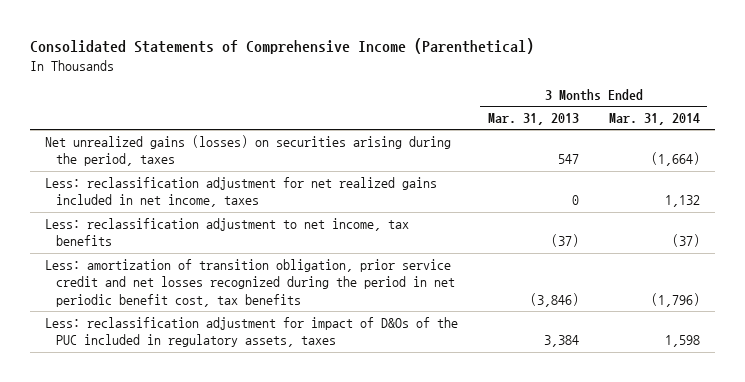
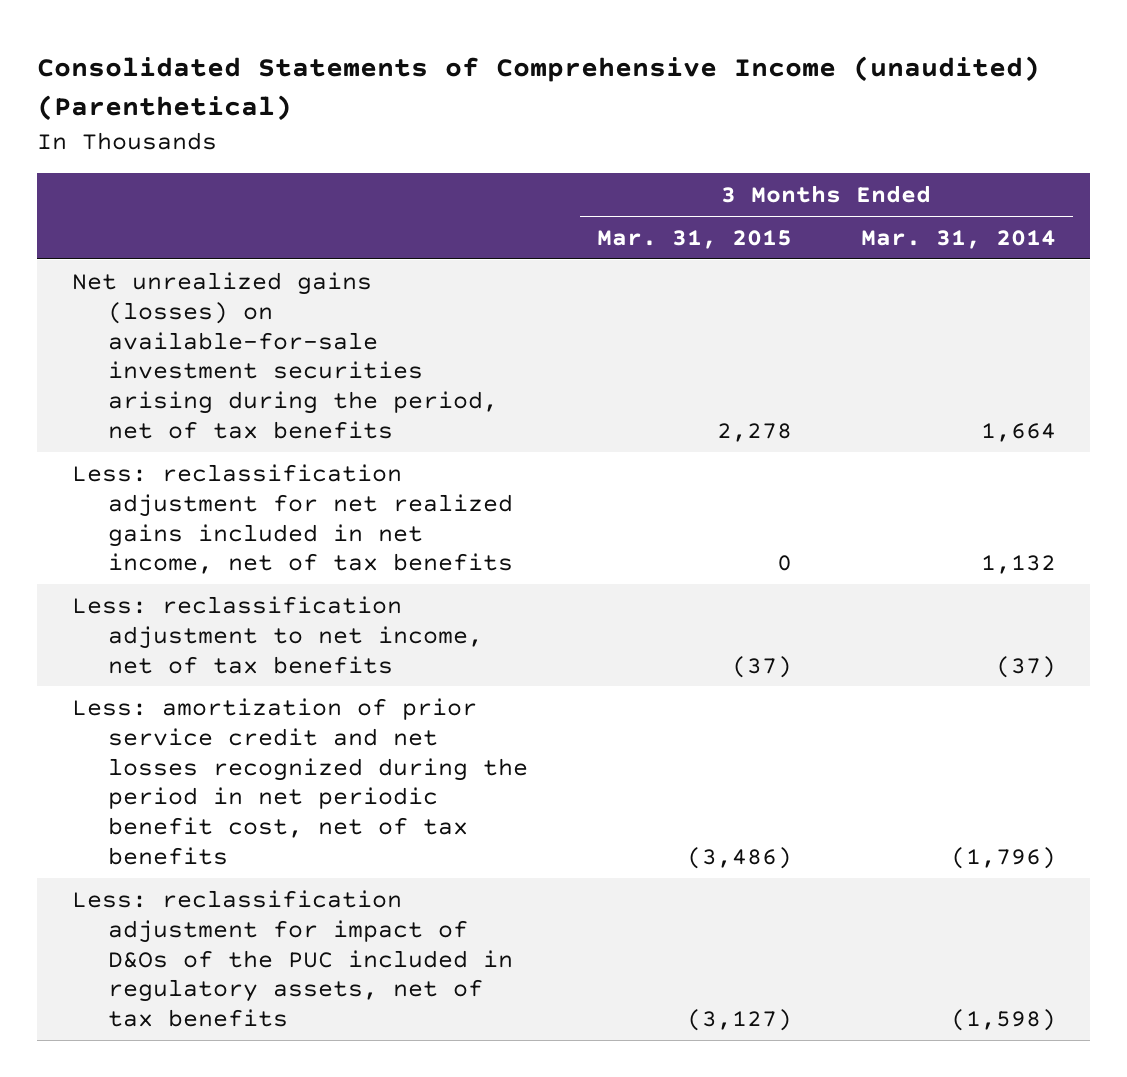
[30,38,535,55] Consolidated Statements of Comprehensive Income (Parenthetical) -> [37,56,1041,121] Consolidated Statements of Comprehensive Income (unaudited) (Parenthetical)
[487,113,579,126] Mar. 31, 2013 -> none
none -> [596,229,792,249] Mar. 31, 2015
[44,134,451,167] Net unrealized gains (losses) on securities arising during the period, taxes -> [71,271,498,440] Net unrealized gains (losses) on available-for-sale investment securities arising during the period, net of tax benefits
[650,152,700,167] (1,664) -> [980,423,1056,443] 1,664
[44,176,437,208] Less: reclassification adjustment for net realized gains included in net income, taxes -> [71,463,513,575] Less: reclassification adjustment for net realized gains included in net income, net of tax benefits
[44,217,409,247] Less: reclassification adjustment to net income, tax benefits -> [71,595,483,674] Less: reclassification adjustment to net income, net of tax benefits
[44,258,455,307] Less: amortization of transition obligation, prior service credit and net losses recognized during the period in net periodic benefit cost, tax benefits -> [71,697,528,866] Less: amortization of prior service credit and net losses recognized during the period in net periodic benefit cost, net of tax benefits
[44,316,458,348] Less: reclassification adjustment for impact of D&Os of the PUC included in regulatory assets, taxes -> [71,889,513,1028] Less: reclassification adjustment for impact of D&Os of the PUC included in regulatory assets, net of tax benefits
[664,335,700,348] 1,598 -> [950,1009,1056,1032] (1,598)

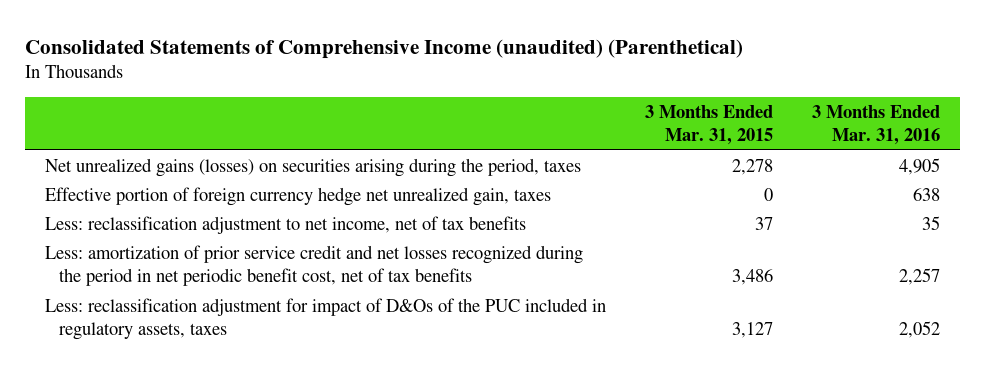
[860,229,1056,249] Mar. 31, 2014 -> none
none -> [812,104,941,146] 3 Months Ended Mar. 31, 2016
[71,463,513,575] Less: reclassification adjustment for net realized gains included in net income, net of tax benefits -> none
[71,271,498,440] Net unrealized gains (losses) on available-for-sale investment securities arising during the period, net of tax benefits -> [44,157,581,177] Net unrealized gains (losses) on securities arising during the period, taxes
none -> [44,186,551,206] Effective portion of foreign currency hedge net unrealized gain, taxes
[731,655,792,678] (37) -> [754,216,773,230] 37
[686,847,792,870] (3,486) -> [731,269,773,286] 3,486
[71,889,513,1028] Less: reclassification adjustment for impact of D&Os of the PUC included in regulatory assets, net of tax benefits -> [44,297,606,341] Less: reclassification adjustment for impact of D&Os of the PUC included in regulatory assets, taxes
[686,1009,792,1032] (3,127) -> [731,322,773,339] 3,127

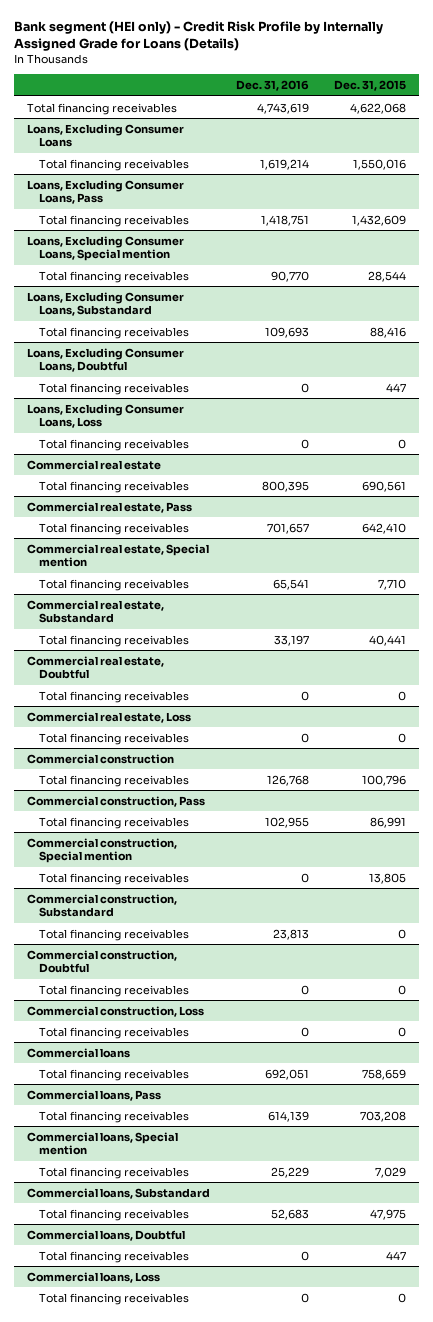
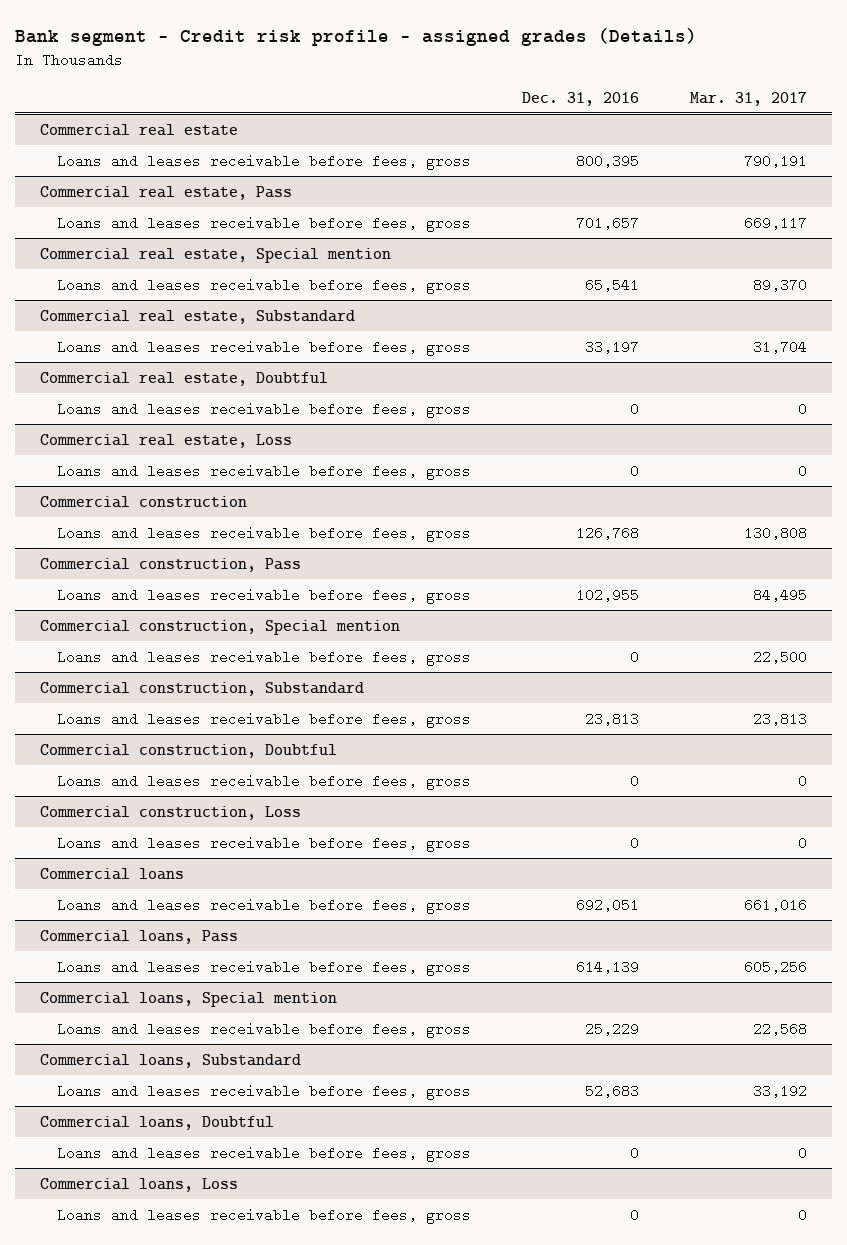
[14,21,384,52] Bank segment (HEI only) - Credit Risk Profile by Internally Assigned Grade for Loans (Details) -> [15,27,698,46] Bank segment - Credit risk profile - assigned grades (Details)
[334,80,407,92] Dec. 31, 2015 -> none
none -> [689,91,807,106] Mar. 31, 2017
[27,102,178,115] Total financing receivables -> none
[27,123,185,148] Loans, Excluding Consumer Loans -> none
[39,158,190,171] Total financing receivables -> none
[27,179,185,205] Loans, Excluding Consumer Loans, Pass -> none
[39,214,190,227] Total financing receivables -> none
[27,235,185,262] Loans, Excluding Consumer Loans, Special mention -> none
[39,270,190,283] Total financing receivables -> none
[27,291,185,317] Loans, Excluding Consumer Loans, Substandard -> none
[39,326,190,339] Total financing receivables -> none
[27,347,185,373] Loans, Excluding Consumer Loans, Doubtful -> none
[39,382,190,395] Total financing receivables -> none
[27,403,185,429] Loans, Excluding Consumer Loans, Loss -> none
[39,438,190,451] Total financing receivables -> none
[39,480,190,493] Total financing receivables -> [57,153,472,170] Loans and leases receivable before fees, gross
[39,522,190,535] Total financing receivables -> [57,215,472,232] Loans and leases receivable before fees, gross
[39,578,190,591] Total financing receivables -> [57,277,472,294] Loans and leases receivable before fees, gross
[39,634,190,647] Total financing receivables -> [57,339,472,356] Loans and leases receivable before fees, gross
[39,690,190,703] Total financing receivables -> none
none -> [57,401,472,418] Loans and leases receivable before fees, gross
[39,732,190,745] Total financing receivables -> none
none -> [57,463,472,480] Loans and leases receivable before fees, gross
[39,774,190,787] Total financing receivables -> [57,525,472,542] Loans and leases receivable before fees, gross
[39,816,190,829] Total financing receivables -> [57,587,472,604] Loans and leases receivable before fees, gross
[39,872,190,885] Total financing receivables -> none
none -> [57,649,472,666] Loans and leases receivable before fees, gross
[39,928,190,941] Total financing receivables -> [57,711,472,728] Loans and leases receivable before fees, gross
[39,984,190,997] Total financing receivables -> none
none -> [57,773,472,790] Loans and leases receivable before fees, gross
[39,1026,190,1039] Total financing receivables -> none
none -> [57,835,472,852] Loans and leases receivable before fees, gross
[39,1068,190,1081] Total financing receivables -> [57,897,472,914] Loans and leases receivable before fees, gross
[39,1110,190,1123] Total financing receivables -> [57,959,472,976] Loans and leases receivable before fees, gross
[39,1166,190,1179] Total financing receivables -> [57,1021,472,1038] Loans and leases receivable before fees, gross
[39,1208,190,1221] Total financing receivables -> [57,1083,472,1100] Loans and leases receivable before fees, gross
[39,1250,190,1263] Total financing receivables -> none
none -> [57,1145,472,1162] Loans and leases receivable before fees, gross
[39,1292,190,1305] Total financing receivables -> none
none -> [57,1207,472,1224] Loans and leases receivable before fees, gross

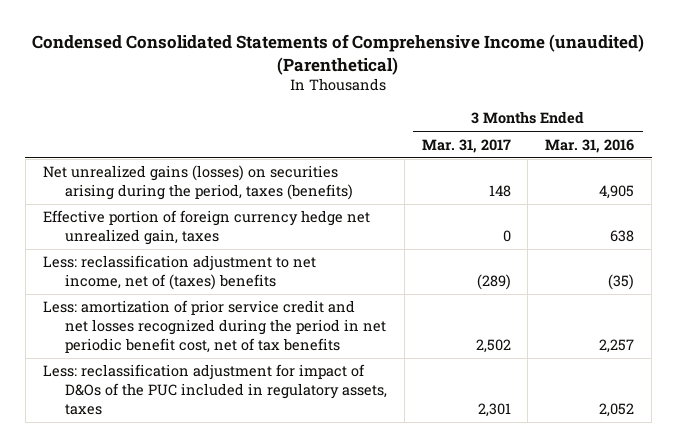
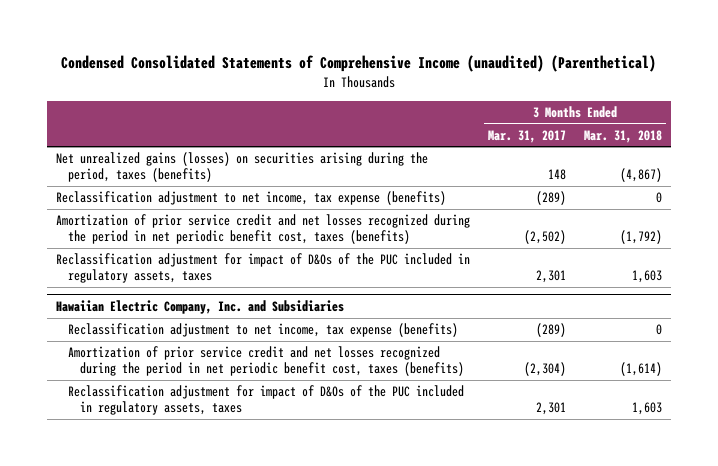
[545,138,635,153] Mar. 31, 2016 -> none
none -> [584,129,663,143] Mar. 31, 2018
[42,210,370,246] Effective portion of foreign currency hedge net unrealized gain, taxes -> none
[42,255,316,291] Less: reclassification adjustment to net income, net of (taxes) benefits -> [56,191,447,206] Reclassification adjustment to net income, tax expense (benefits)
[42,300,387,353] Less: amortization of prior service credit and net losses recognized during the period in net periodic benefit cost, net of tax benefits -> [56,214,471,245] Amortization of prior service credit and net losses recognized during the period in net periodic benefit cost, taxes (benefits)
[475,338,511,353] 2,502 -> [524,230,567,245] (2,502)
[42,364,388,415] Less: reclassification adjustment for impact of D&Os of the PUC included in regulatory assets, taxes -> [56,253,471,284] Reclassification adjustment for impact of D&Os of the PUC included in regulatory assets, taxes
none -> [56,300,345,315] Hawaiian Electric Company, Inc. and Subsidiaries
none -> [68,323,459,338] Reclassification adjustment to net income, tax expense (benefits)
none -> [68,346,465,377] Amortization of prior service credit and net losses recognized during the period in net periodic benefit cost, taxes (benefits)
none -> [68,385,465,416] Reclassification adjustment for impact of D&Os of the PUC included in regulatory assets, taxes

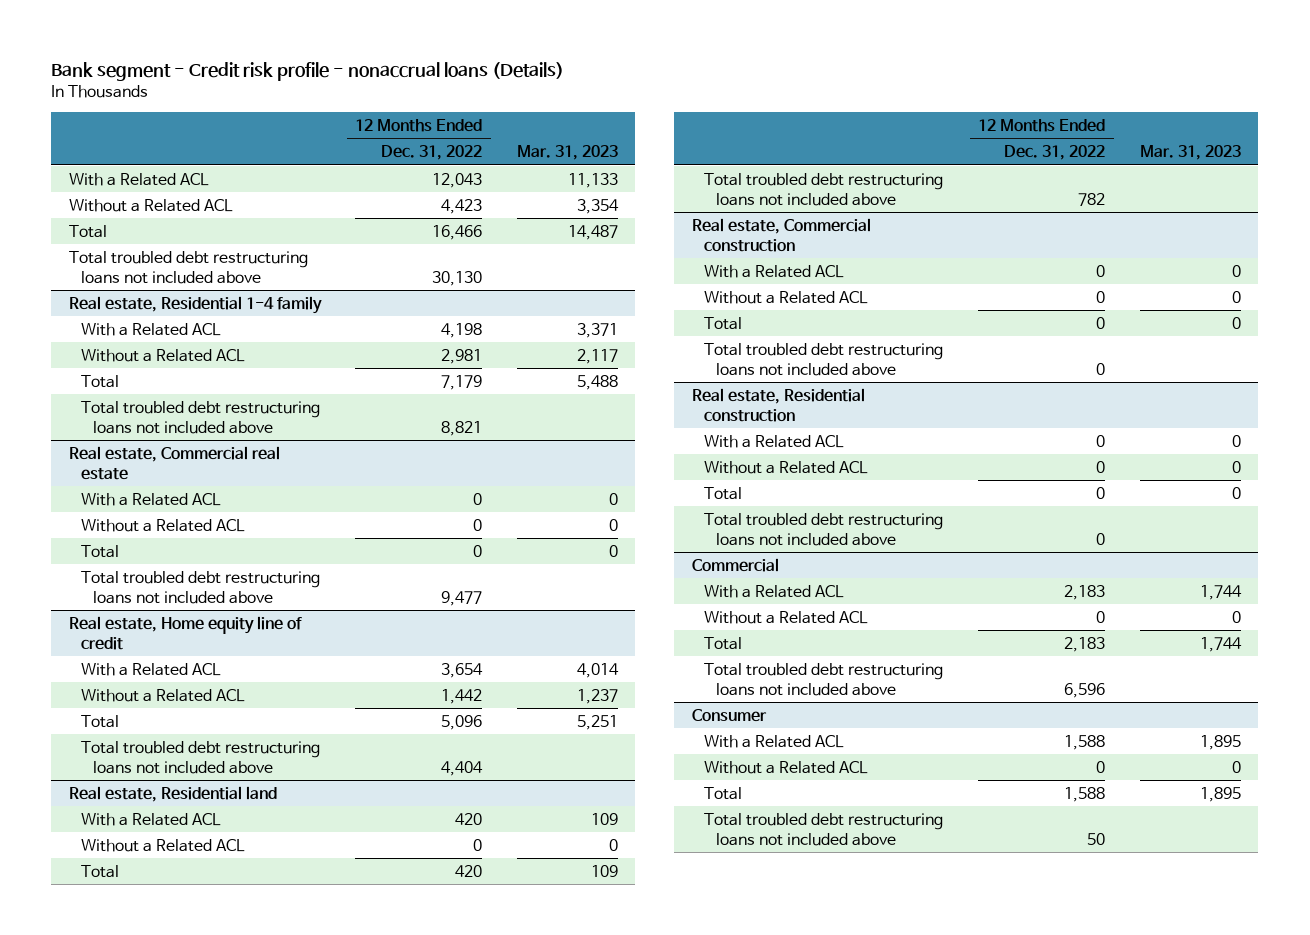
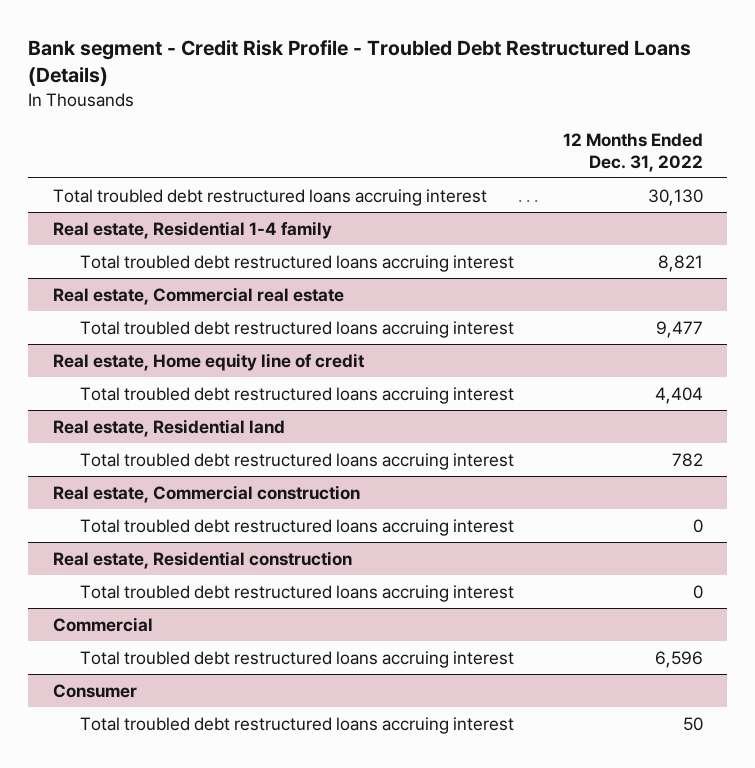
[51,61,565,81] Bank segment - Credit risk profile - nonaccrual loans (Details) -> [28,40,692,87] Bank segment - Credit Risk Profile - Troubled Debt Restructured Loans (Details)
[517,145,619,161] Mar. 31, 2023 -> none
[68,172,209,186] With a Related ACL -> none
[68,198,233,212] Without a Related ACL -> none
[68,224,107,238] Total -> none
[68,250,308,284] Total troubled debt restructuring loans not included above -> [52,188,487,206] Total troubled debt restructured loans accruing interest
[80,322,221,336] With a Related ACL -> none
[80,348,245,362] Without a Related ACL -> none
[80,374,119,388] Total -> none
[80,400,320,434] Total troubled debt restructuring loans not included above -> [79,254,514,272] Total troubled debt restructured loans accruing interest
[80,492,221,506] With a Related ACL -> none
[80,518,245,532] Without a Related ACL -> none
[80,544,119,558] Total -> none
[80,570,320,604] Total troubled debt restructuring loans not included above -> [79,320,514,338] Total troubled debt restructured loans accruing interest
[80,662,221,676] With a Related ACL -> none
[80,688,245,702] Without a Related ACL -> none
[80,714,119,728] Total -> none
[80,740,320,774] Total troubled debt restructuring loans not included above -> [79,386,514,404] Total troubled debt restructured loans accruing interest
[80,812,221,826] With a Related ACL -> none
[80,838,245,852] Without a Related ACL -> none
[80,864,119,878] Total -> none
[703,172,943,206] Total troubled debt restructuring loans not included above -> [79,452,514,470] Total troubled debt restructured loans accruing interest
[703,264,844,278] With a Related ACL -> none
[703,290,868,304] Without a Related ACL -> none
[703,316,742,330] Total -> none
[703,342,943,376] Total troubled debt restructuring loans not included above -> [79,518,514,536] Total troubled debt restructured loans accruing interest
[703,434,844,448] With a Related ACL -> none
[703,460,868,474] Without a Related ACL -> none
[703,486,742,500] Total -> none
[703,512,943,546] Total troubled debt restructuring loans not included above -> [79,584,514,602] Total troubled debt restructured loans accruing interest
[703,584,844,598] With a Related ACL -> none
[703,610,868,624] Without a Related ACL -> none
[703,636,742,650] Total -> none
[703,662,943,696] Total troubled debt restructuring loans not included above -> [79,650,514,668] Total troubled debt restructured loans accruing interest
[703,734,844,748] With a Related ACL -> none
[703,760,868,774] Without a Related ACL -> none
[703,786,742,800] Total -> none
[703,812,943,846] Total troubled debt restructuring loans not included above -> [79,716,514,734] Total troubled debt restructured loans accruing interest

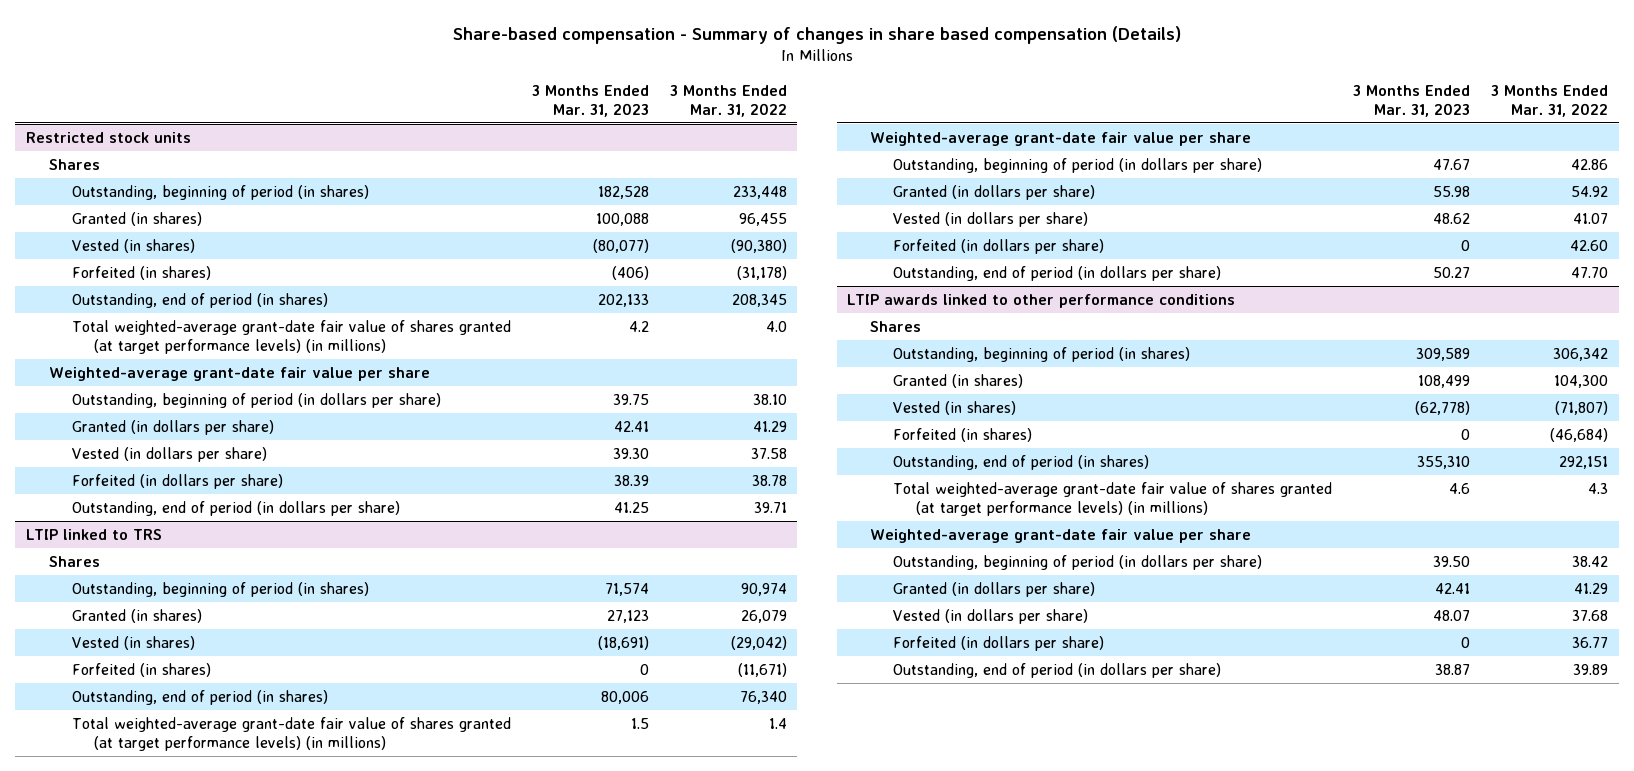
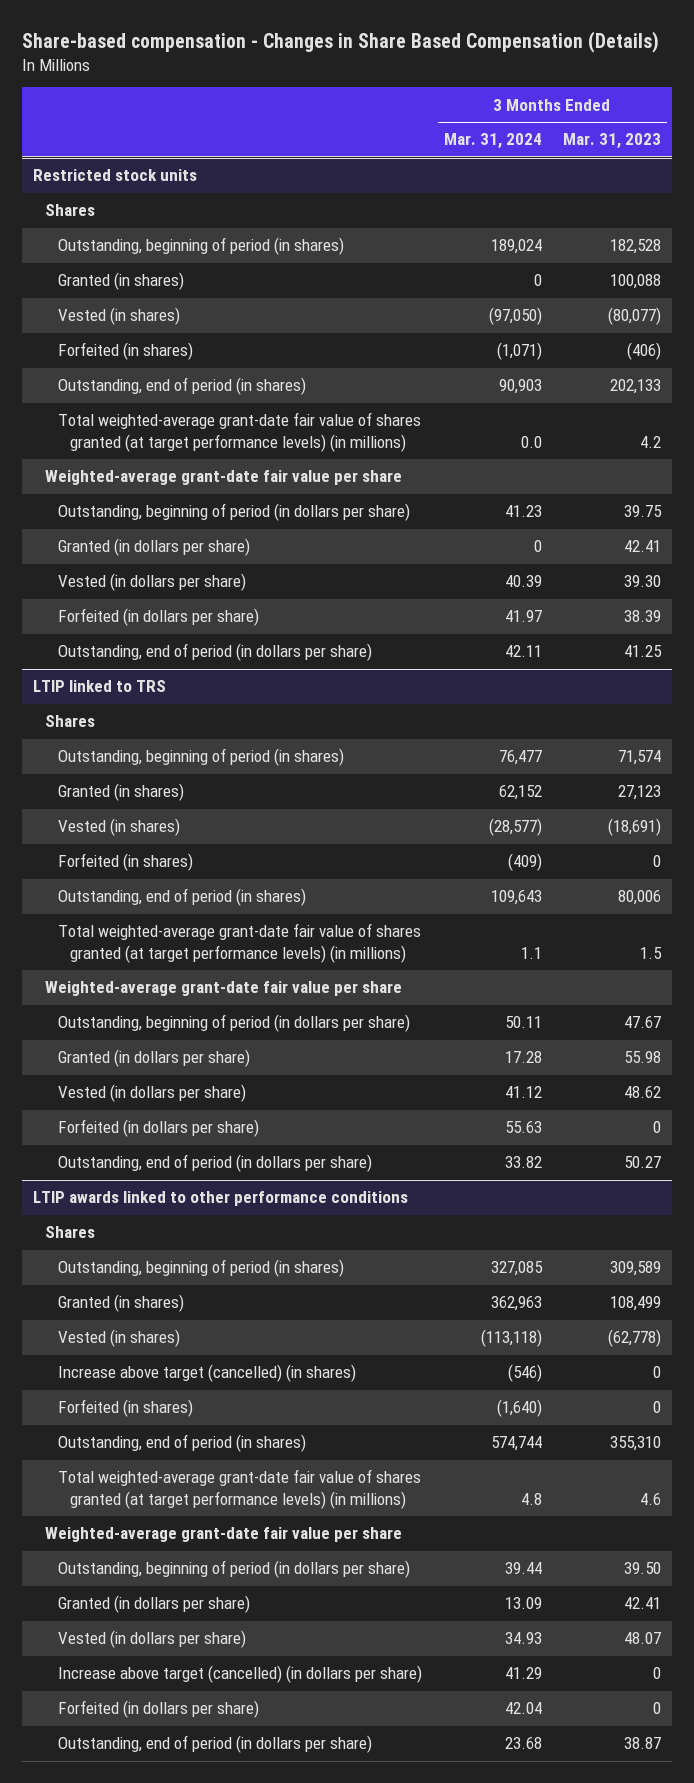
[453,25,1182,44] Share-based compensation - Summary of changes in share based compensation (Details) -> [21,30,659,53] Share-based compensation - Changes in Share Based Compensation (Details)
[669,84,787,117] 3 Months Ended Mar. 31, 2022 -> none
none -> [443,133,542,150] Mar. 31, 2024
none -> [57,1364,356,1383] Increase above target (cancelled) (in shares)
none -> [57,1665,422,1684] Increase above target (cancelled) (in dollars per share)

